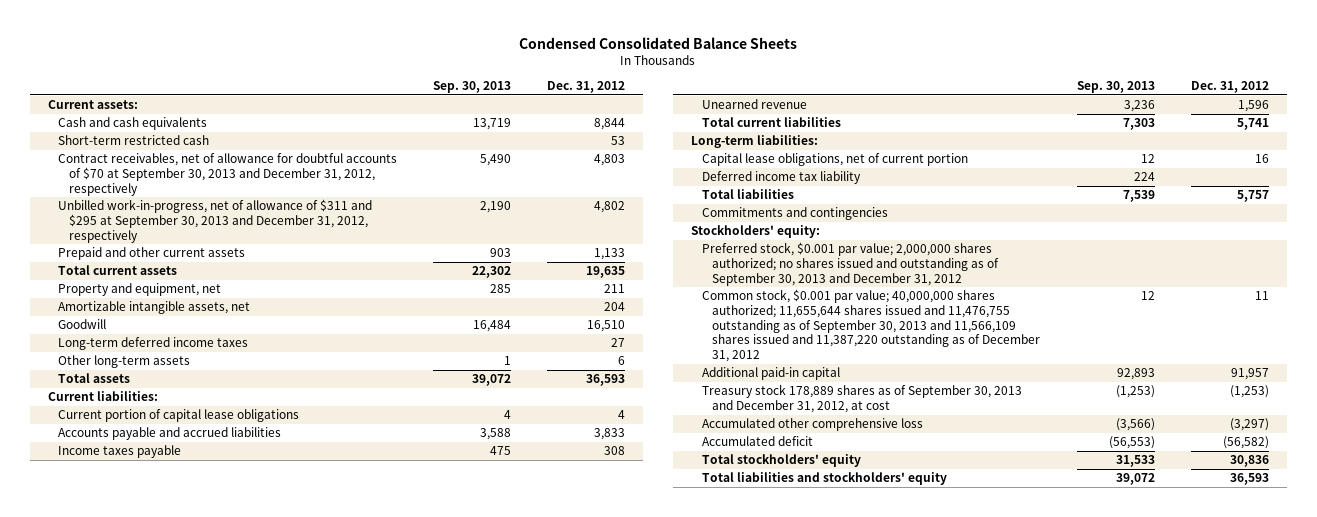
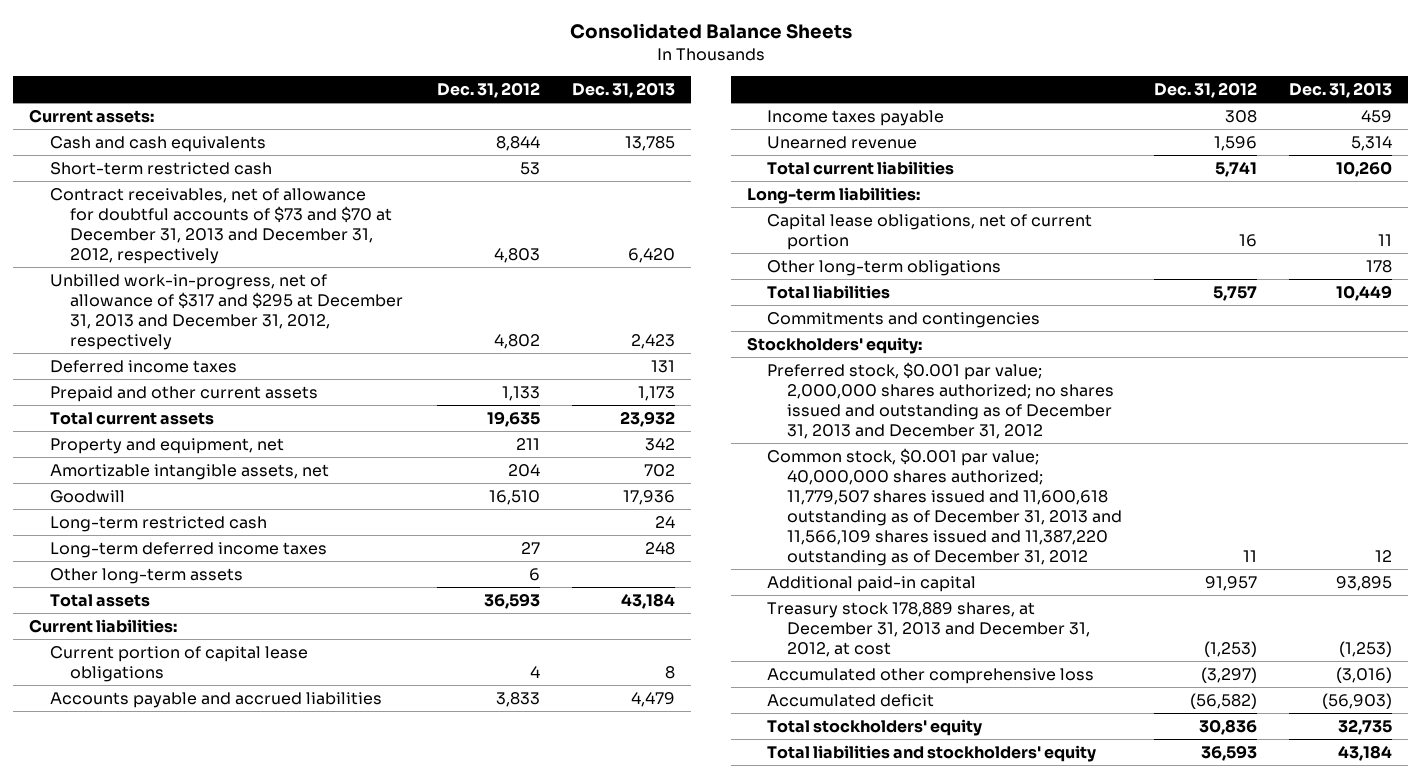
[519,36,798,49] Condensed Consolidated Balance Sheets -> [569,23,852,40] Consolidated Balance Sheets
[433,81,512,94] Sep. 30, 2013 -> none
none -> [571,82,675,99] Dec. 31, 2013
[58,153,398,196] Contract receivables, net of allowance for doubtful accounts of $70 at September 30, 2013 and December 31, 2012, respectively -> [49,187,392,265] Contract receivables, net of allowance for doubtful accounts of $73 and $70 at December 31, 2013 and December 31, 2012, respectively
[58,199,373,243] Unbilled work-in-progress, net of allowance of $311 and $295 at September 30, 2013 and December 31, 2012, respectively -> [49,273,403,351] Unbilled work-in-progress, net of allowance of $317 and $295 at December 31, 2013 and December 31, 2012, respectively
none -> [49,359,237,373] Deferred income taxes
none -> [49,515,267,532] Long-term restricted cash
[701,171,861,185] Deferred income tax liability -> none
none -> [767,259,1002,276] Other long-term obligations
[701,242,1000,286] Preferred stock, $0.001 par value; 2,000,000 shares authorized; no shares issued and outstanding as of September 30, 2013 and December 31, 2012 -> [767,361,1115,440] Preferred stock, $0.001 par value; 2,000,000 shares authorized; no shares issued and outstanding as of December 31, 2013 and December 31, 2012
[701,289,1041,363] Common stock, $0.001 par value; 40,000,000 shares authorized; 11,655,644 shares issued and 11,476,755 outstanding as of September 30, 2013 and 11,566,109 shares issued and 11,387,220 outstanding as of December 31, 2012 -> [767,447,1123,567] Common stock, $0.001 par value; 40,000,000 shares authorized; 11,779,507 shares issued and 11,600,618 outstanding as of December 31, 2013 and 11,566,109 shares issued and 11,387,220 outstanding as of December 31, 2012
[701,384,1022,414] Treasury stock 178,889 shares as of September 30, 2013 and December 31, 2012, at cost -> [767,601,1091,658] Treasury stock 178,889 shares, at December 31, 2013 and December 31, 2012, at cost

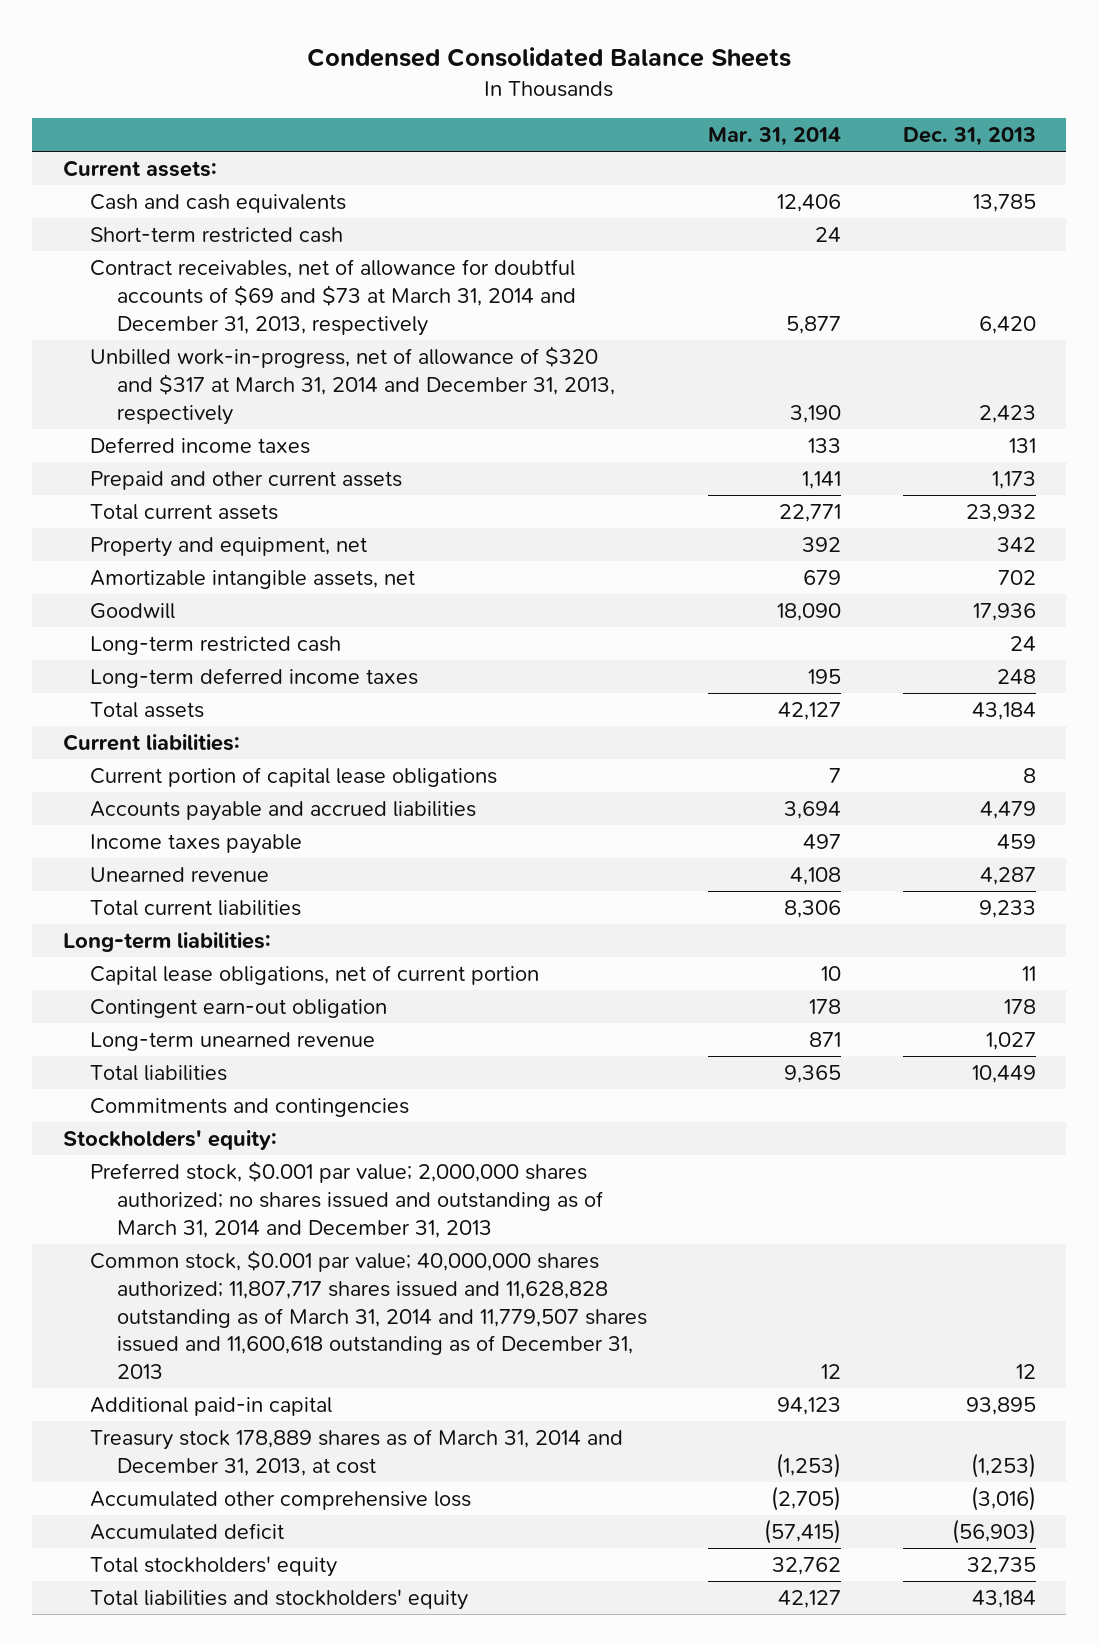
[569,23,852,40] Consolidated Balance Sheets -> [307,47,792,68] Condensed Consolidated Balance Sheets
[436,82,540,99] Dec. 31, 2012 -> none
none -> [708,127,842,147] Mar. 31, 2014
[49,187,392,265] Contract receivables, net of allowance for doubtful accounts of $73 and $70 at December 31, 2013 and December 31, 2012, respectively -> [89,259,577,336] Contract receivables, net of allowance for doubtful accounts of $69 and $73 at March 31, 2014 and December 31, 2013, respectively
[49,273,403,351] Unbilled work-in-progress, net of allowance of $317 and $295 at December 31, 2013 and December 31, 2012, respectively -> [89,346,616,425] Unbilled work-in-progress, net of allowance of $320 and $317 at March 31, 2014 and December 31, 2013, respectively
[49,567,243,584] Other long-term assets -> none
[1351,135,1393,151] 5,314 -> [979,867,1036,886] 4,287
[1336,160,1393,177] 10,260 -> [978,900,1036,919] 9,233
[767,259,1002,276] Other long-term obligations -> [89,999,387,1019] Contingent earn-out obligation
none -> [89,1032,375,1052] Long-term unearned revenue
[767,361,1115,440] Preferred stock, $0.001 par value; 2,000,000 shares authorized; no shares issued and outstanding as of December 31, 2013 and December 31, 2012 -> [89,1161,604,1238] Preferred stock, $0.001 par value; 2,000,000 shares authorized; no shares issued and outstanding as of March 31, 2014 and December 31, 2013
[767,447,1123,567] Common stock, $0.001 par value; 40,000,000 shares authorized; 11,779,507 shares issued and 11,600,618 outstanding as of December 31, 2013 and 11,566,109 shares issued and 11,387,220 outstanding as of December 31, 2012 -> [89,1250,648,1380] Common stock, $0.001 par value; 40,000,000 shares authorized; 11,807,717 shares issued and 11,628,828 outstanding as of March 31, 2014 and 11,779,507 shares issued and 11,600,618 outstanding as of December 31, 2013
[767,601,1091,658] Treasury stock 178,889 shares, at December 31, 2013 and December 31, 2012, at cost -> [89,1429,623,1476] Treasury stock 178,889 shares as of March 31, 2014 and December 31, 2013, at cost

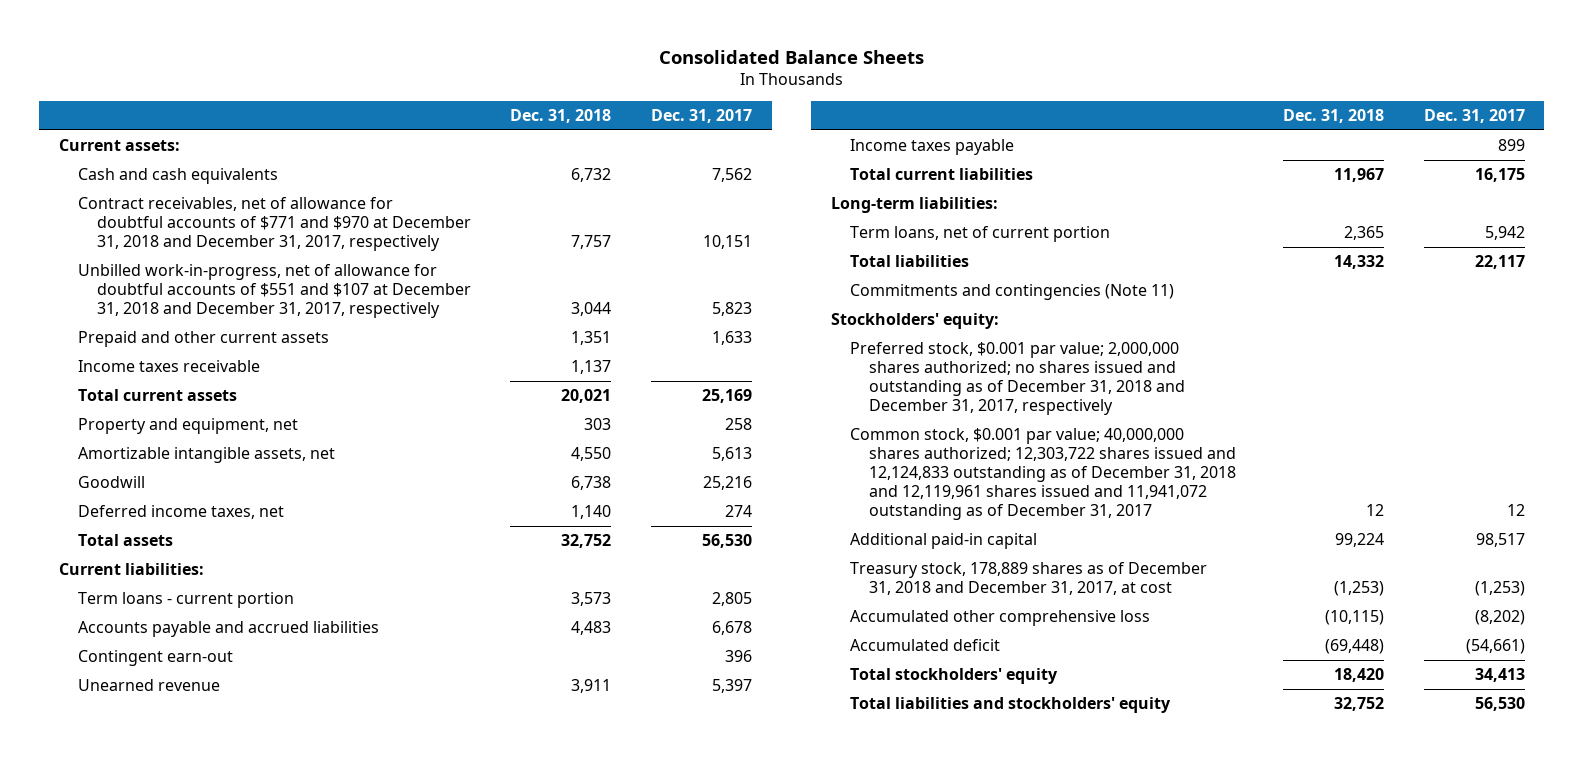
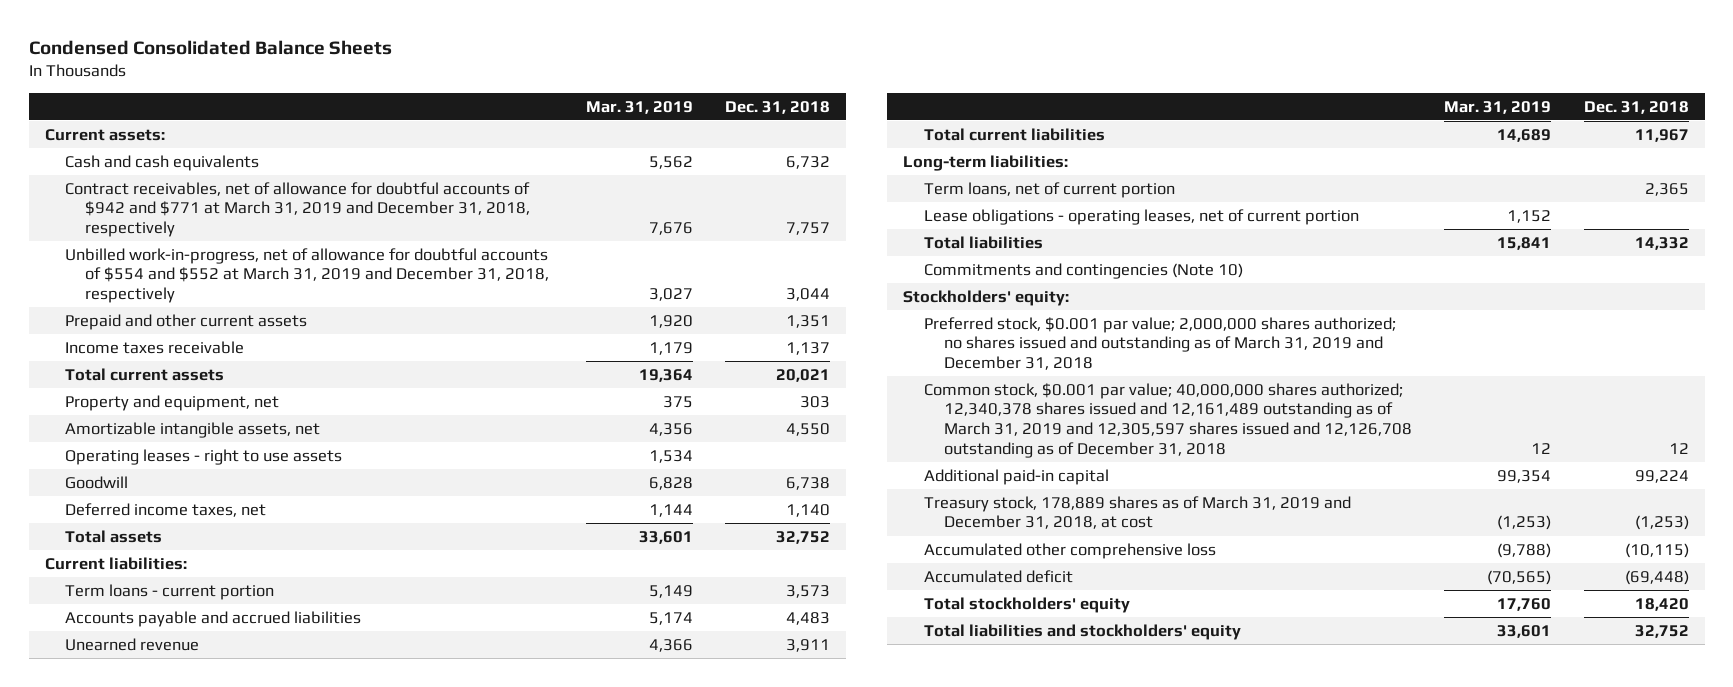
[658,49,924,64] Consolidated Balance Sheets -> [28,40,392,56] Condensed Consolidated Balance Sheets
[650,109,752,124] Dec. 31, 2017 -> none
none -> [585,100,693,114] Mar. 31, 2019
[77,197,471,252] Contract receivables, net of allowance for doubtful accounts of $771 and $970 at December 31, 2018 and December 31, 2017, respectively -> [65,181,531,237] Contract receivables, net of allowance for doubtful accounts of $942 and $771 at March 31, 2019 and December 31, 2018, respectively
[77,264,471,319] Unbilled work-in-progress, net of allowance for doubtful accounts of $551 and $107 at December 31, 2018 and December 31, 2017, respectively -> [65,247,550,303] Unbilled work-in-progress, net of allowance for doubtful accounts of $554 and $552 at March 31, 2019 and December 31, 2018, respectively
none -> [65,448,343,465] Operating leases - right to use assets
[77,650,233,667] Contingent earn-out -> none
[850,139,1015,156] Income taxes payable -> none
none -> [923,208,1359,225] Lease obligations - operating leases, net of current portion
[850,284,1175,301] Commitments and contingencies (Note 11) -> [923,262,1243,279] Commitments and contingencies (Note 10)
[850,342,1186,416] Preferred stock, $0.001 par value; 2,000,000 shares authorized; no shares issued and outstanding as of December 31, 2018 and December 31, 2017, respectively -> [923,316,1396,370] Preferred stock, $0.001 par value; 2,000,000 shares authorized; no shares issued and outstanding as of March 31, 2019 and December 31, 2018
[850,428,1237,521] Common stock, $0.001 par value; 40,000,000 shares authorized; 12,303,722 shares issued and 12,124,833 outstanding as of December 31, 2018 and 12,119,961 shares issued and 11,941,072 outstanding as of December 31, 2017 -> [923,382,1412,458] Common stock, $0.001 par value; 40,000,000 shares authorized; 12,340,378 shares issued and 12,161,489 outstanding as of March 31, 2019 and 12,305,597 shares issued and 12,126,708 outstanding as of December 31, 2018
[850,562,1208,596] Treasury stock, 178,889 shares as of December 31, 2018 and December 31, 2017, at cost -> [923,495,1351,530] Treasury stock, 178,889 shares as of March 31, 2019 and December 31, 2018, at cost

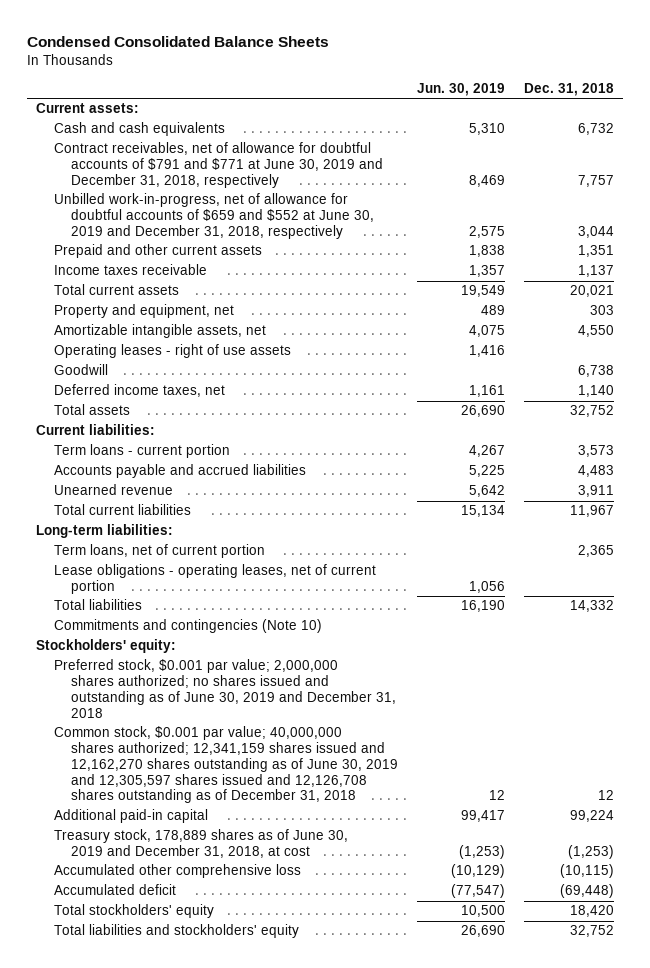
[585,100,693,114] Mar. 31, 2019 -> none
none -> [416,83,505,97] Jun. 30, 2019
[65,181,531,237] Contract receivables, net of allowance for doubtful accounts of $942 and $771 at March 31, 2019 and December 31, 2018, respectively -> [53,142,383,188] Contract receivables, net of allowance for doubtful accounts of $791 and $771 at June 30, 2019 and December 31, 2018, respectively
[65,247,550,303] Unbilled work-in-progress, net of allowance for doubtful accounts of $554 and $552 at March 31, 2019 and December 31, 2018, respectively -> [53,193,374,239] Unbilled work-in-progress, net of allowance for doubtful accounts of $659 and $552 at June 30, 2019 and December 31, 2018, respectively
[65,448,343,465] Operating leases - right to use assets -> [53,344,291,359] Operating leases - right of use assets
[923,316,1396,370] Preferred stock, $0.001 par value; 2,000,000 shares authorized; no shares issued and outstanding as of March 31, 2019 and December 31, 2018 -> [53,659,396,718] Preferred stock, $0.001 par value; 2,000,000 shares authorized; no shares issued and outstanding as of June 30, 2019 and December 31, 2018
[923,382,1412,458] Common stock, $0.001 par value; 40,000,000 shares authorized; 12,340,378 shares issued and 12,161,489 outstanding as of March 31, 2019 and 12,305,597 shares issued and 12,126,708 outstanding as of December 31, 2018 -> [53,726,398,804] Common stock, $0.001 par value; 40,000,000 shares authorized; 12,341,159 shares issued and 12,162,270 shares outstanding as of June 30, 2019 and 12,305,597 shares issued and 12,126,708 shares outstanding as of December 31, 2018
[923,495,1351,530] Treasury stock, 178,889 shares as of March 31, 2019 and December 31, 2018, at cost -> [53,829,348,859] Treasury stock, 178,889 shares as of June 30, 2019 and December 31, 2018, at cost

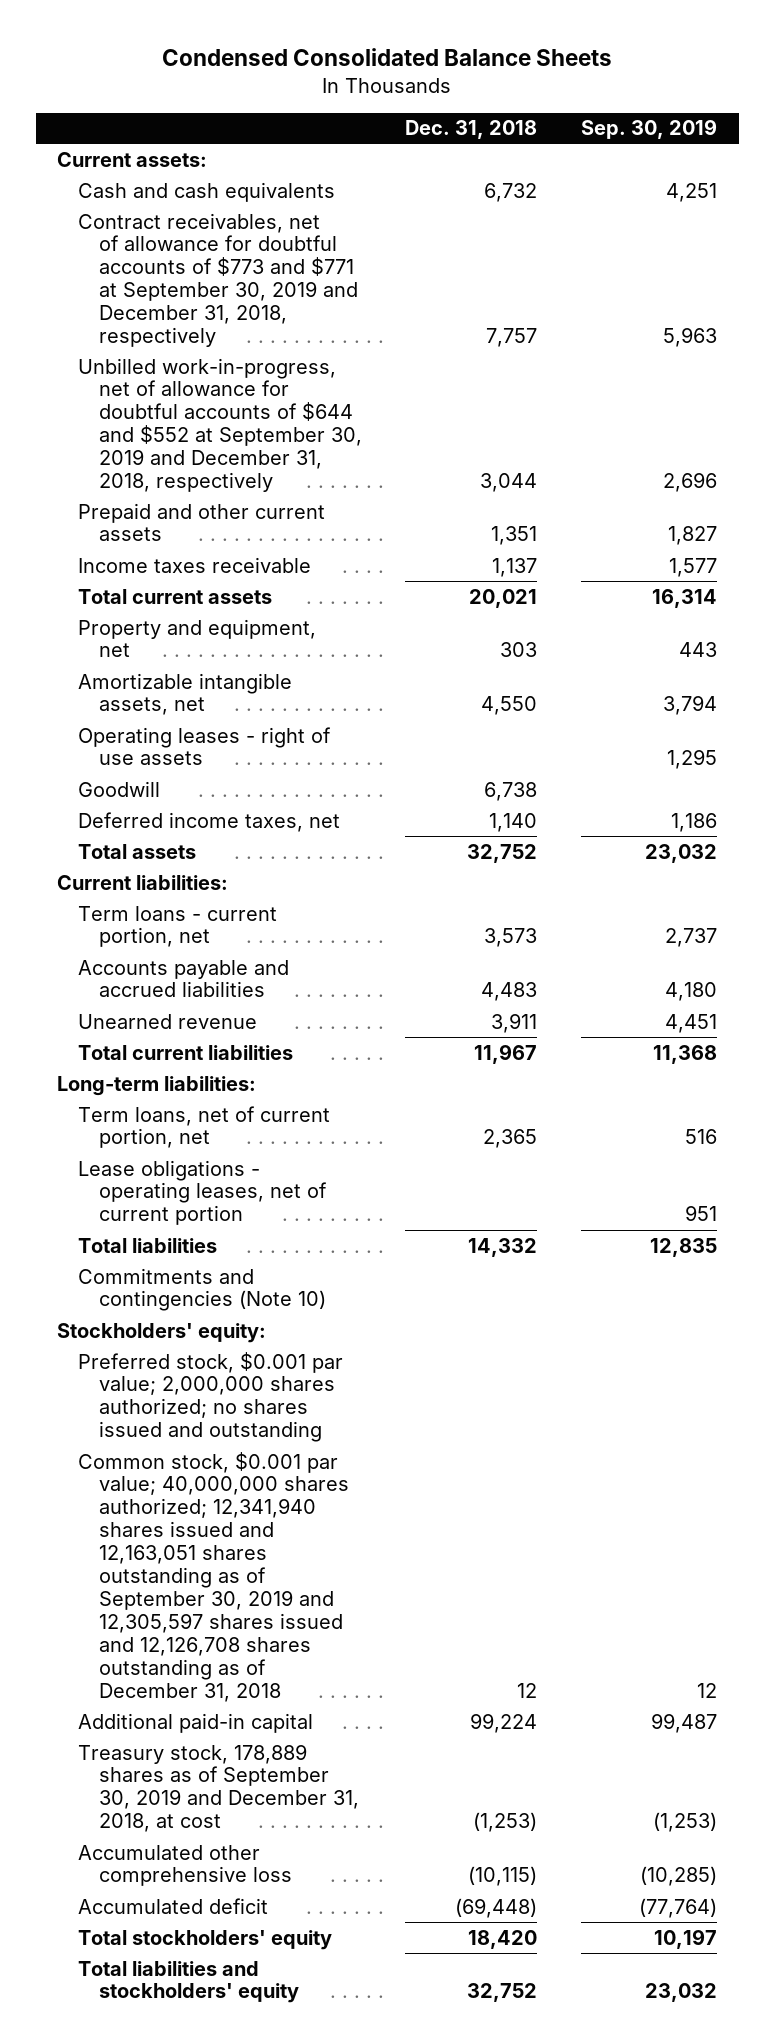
[416,83,505,97] Jun. 30, 2019 -> none
none -> [580,119,717,140] Sep. 30, 2019
[53,142,383,188] Contract receivables, net of allowance for doubtful accounts of $791 and $771 at June 30, 2019 and December 31, 2018, respectively -> [78,212,359,348] Contract receivables, net of allowance for doubtful accounts of $773 and $771 at September 30, 2019 and December 31, 2018, respectively
[53,193,374,239] Unbilled work-in-progress, net of allowance for doubtful accounts of $659 and $552 at June 30, 2019 and December 31, 2018, respectively -> [78,357,363,493] Unbilled work-in-progress, net of allowance for doubtful accounts of $644 and $552 at September 30, 2019 and December 31, 2018, respectively
[53,444,230,459] Term loans - current portion -> [78,905,278,948] Term loans - current portion, net
[53,544,265,559] Term loans, net of current portion -> [78,1105,331,1149] Term loans, net of current portion, net
[53,659,396,718] Preferred stock, $0.001 par value; 2,000,000 shares authorized; no shares issued and outstanding as of June 30, 2019 and December 31, 2018 -> [78,1351,344,1443] Preferred stock, $0.001 par value; 2,000,000 shares authorized; no shares issued and outstanding
[53,726,398,804] Common stock, $0.001 par value; 40,000,000 shares authorized; 12,341,159 shares issued and 12,162,270 shares outstanding as of June 30, 2019 and 12,305,597 shares issued and 12,126,708 shares outstanding as of December 31, 2018 -> [78,1451,350,1703] Common stock, $0.001 par value; 40,000,000 shares authorized; 12,341,940 shares issued and 12,163,051 shares outstanding as of September 30, 2019 and 12,305,597 shares issued and 12,126,708 shares outstanding as of December 31, 2018
[53,829,348,859] Treasury stock, 178,889 shares as of June 30, 2019 and December 31, 2018, at cost -> [78,1743,360,1833] Treasury stock, 178,889 shares as of September 30, 2019 and December 31, 2018, at cost

